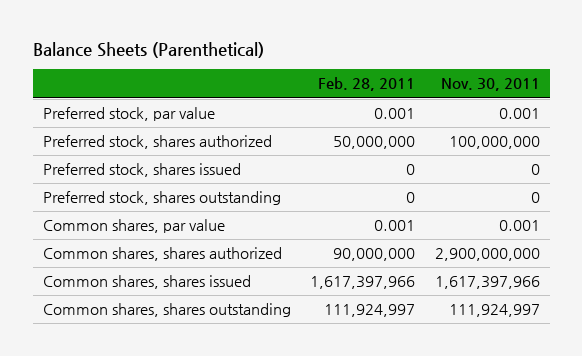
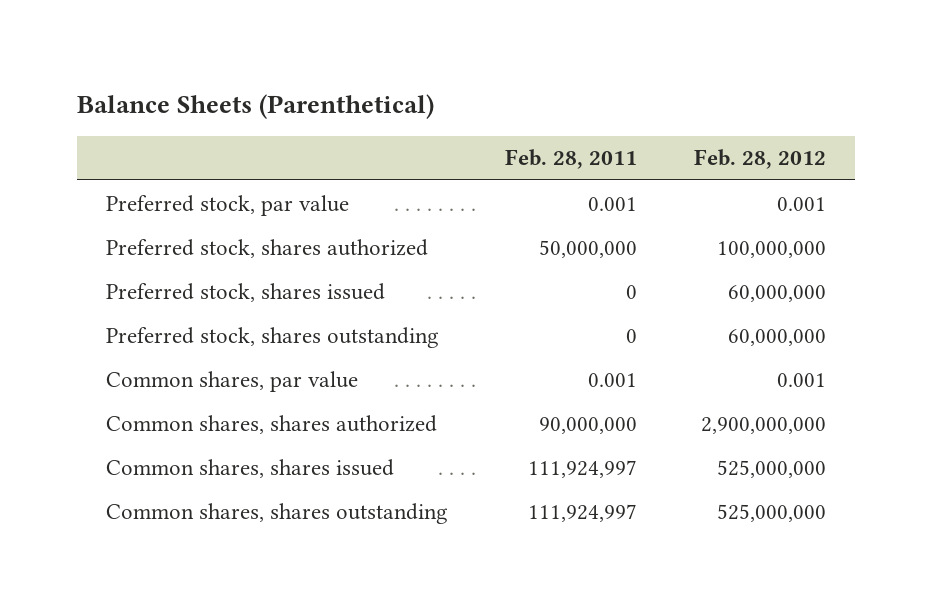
[440,78,540,92] Nov. 30, 2011 -> none
none -> [693,149,826,170] Feb. 28, 2012
[310,276,416,290] 1,617,397,966 -> [527,459,637,478] 111,924,997

